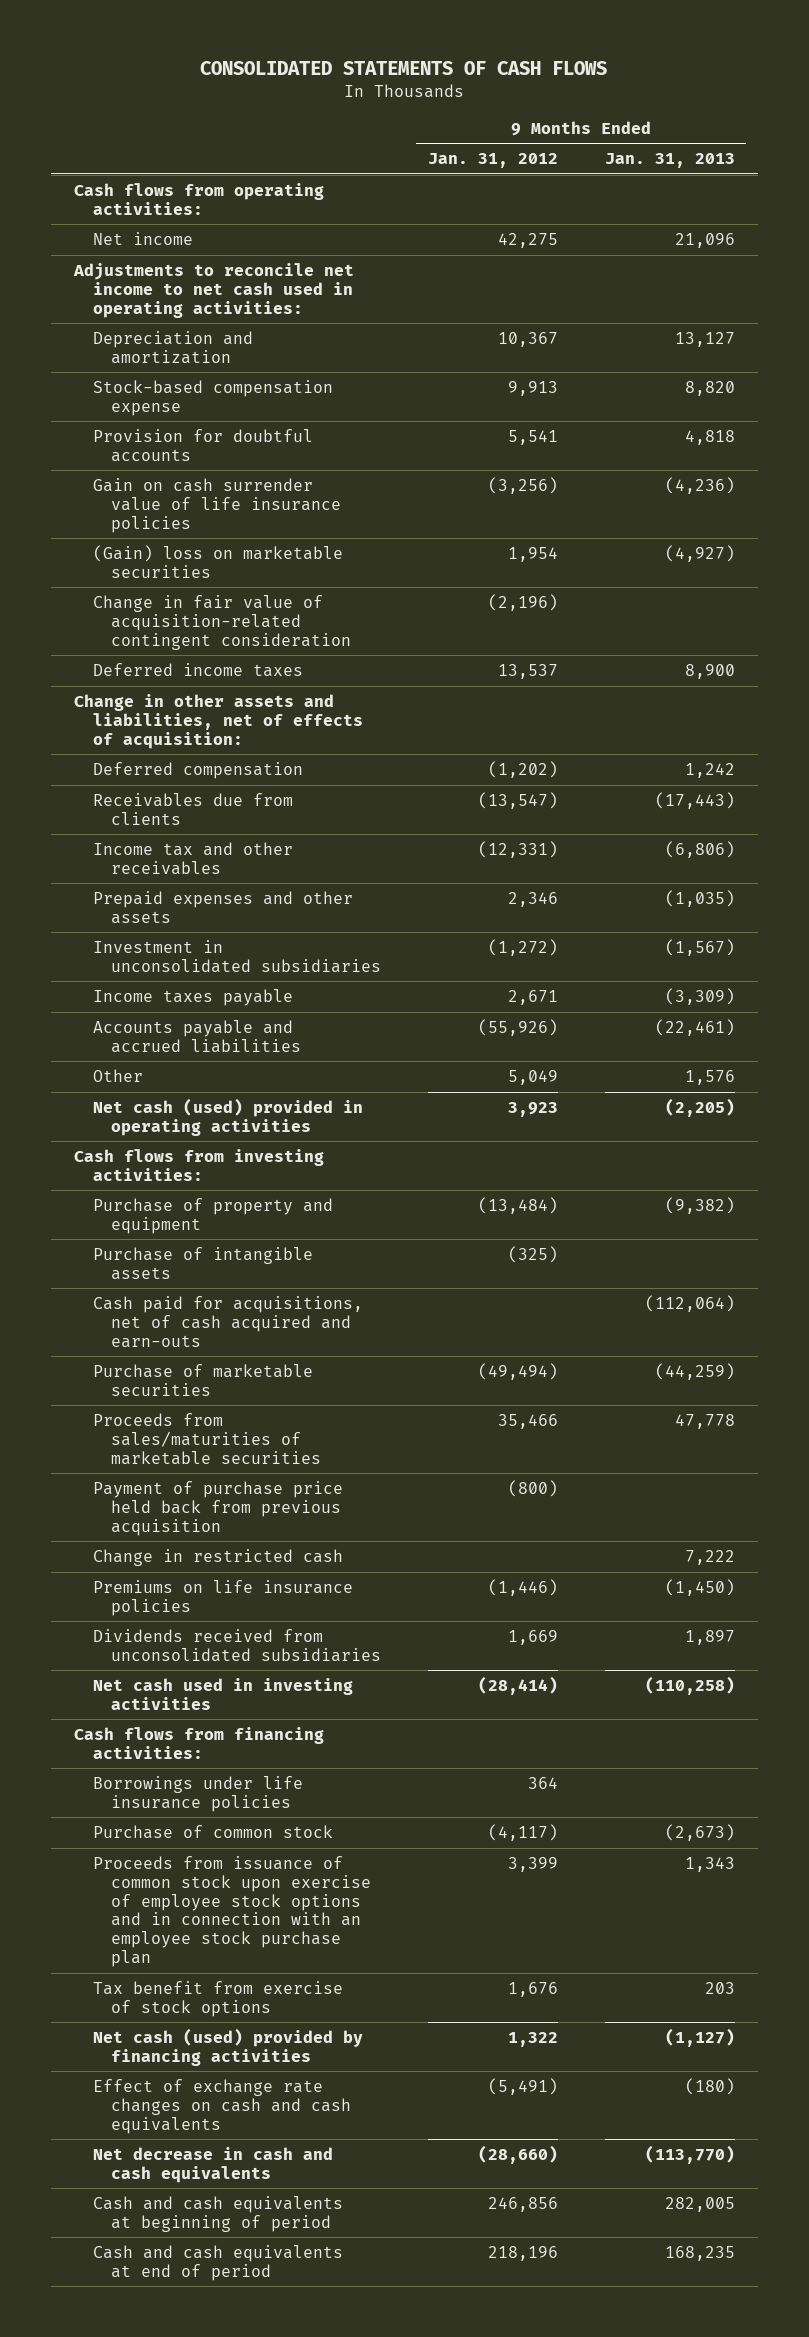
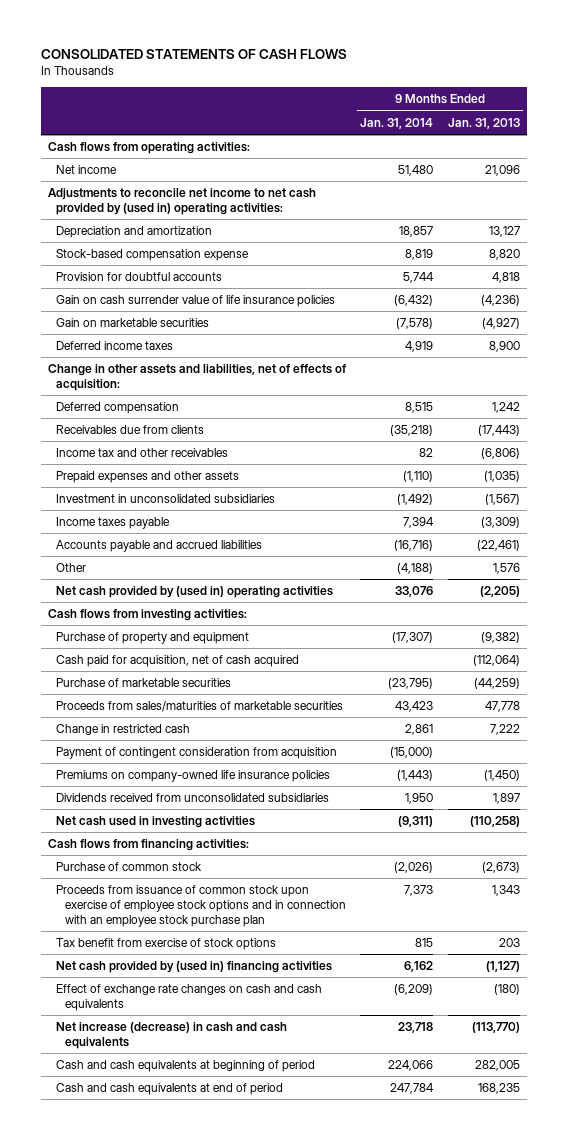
[427,153,558,169] Jan. 31, 2012 -> none
none -> [360,117,434,129] Jan. 31, 2014
[72,262,354,318] Adjustments to reconcile net income to net cash used in operating activities: -> [47,188,316,216] Adjustments to reconcile net income to net cash provided by (used in) operating activities:
[92,594,352,650] Change in fair value of acquisition-related contingent consideration -> none
[92,544,343,578] (Gain) loss on marketable securities -> [56,318,210,328] Gain on marketable securities
[92,1097,363,1136] Net cash (used) provided in operating activities -> [56,586,334,599] Net cash provided by (used in) operating activities
[92,1246,313,1280] Purchase of intangible assets -> none
[92,1295,363,1348] Cash paid for acquisitions, net of cash acquired and earn-outs -> [56,655,300,668] Cash paid for acquisition, net of cash acquired
[92,1480,343,1536] Payment of purchase price held back from previous acquisition -> none
none -> [56,747,338,760] Payment of contingent consideration from acquisition
[92,1579,353,1616] Premiums on life insurance policies -> [56,770,331,783] Premiums on company-owned life insurance policies
[92,1775,303,1812] Borrowings under life insurance policies -> none
[92,2027,363,2066] Net cash (used) provided by financing activities -> [56,961,333,974] Net cash provided by (used in) financing activities
[92,2146,333,2183] Net decrease in cash and cash equivalents -> [56,1022,288,1050] Net increase (decrease) in cash and cash equivalents

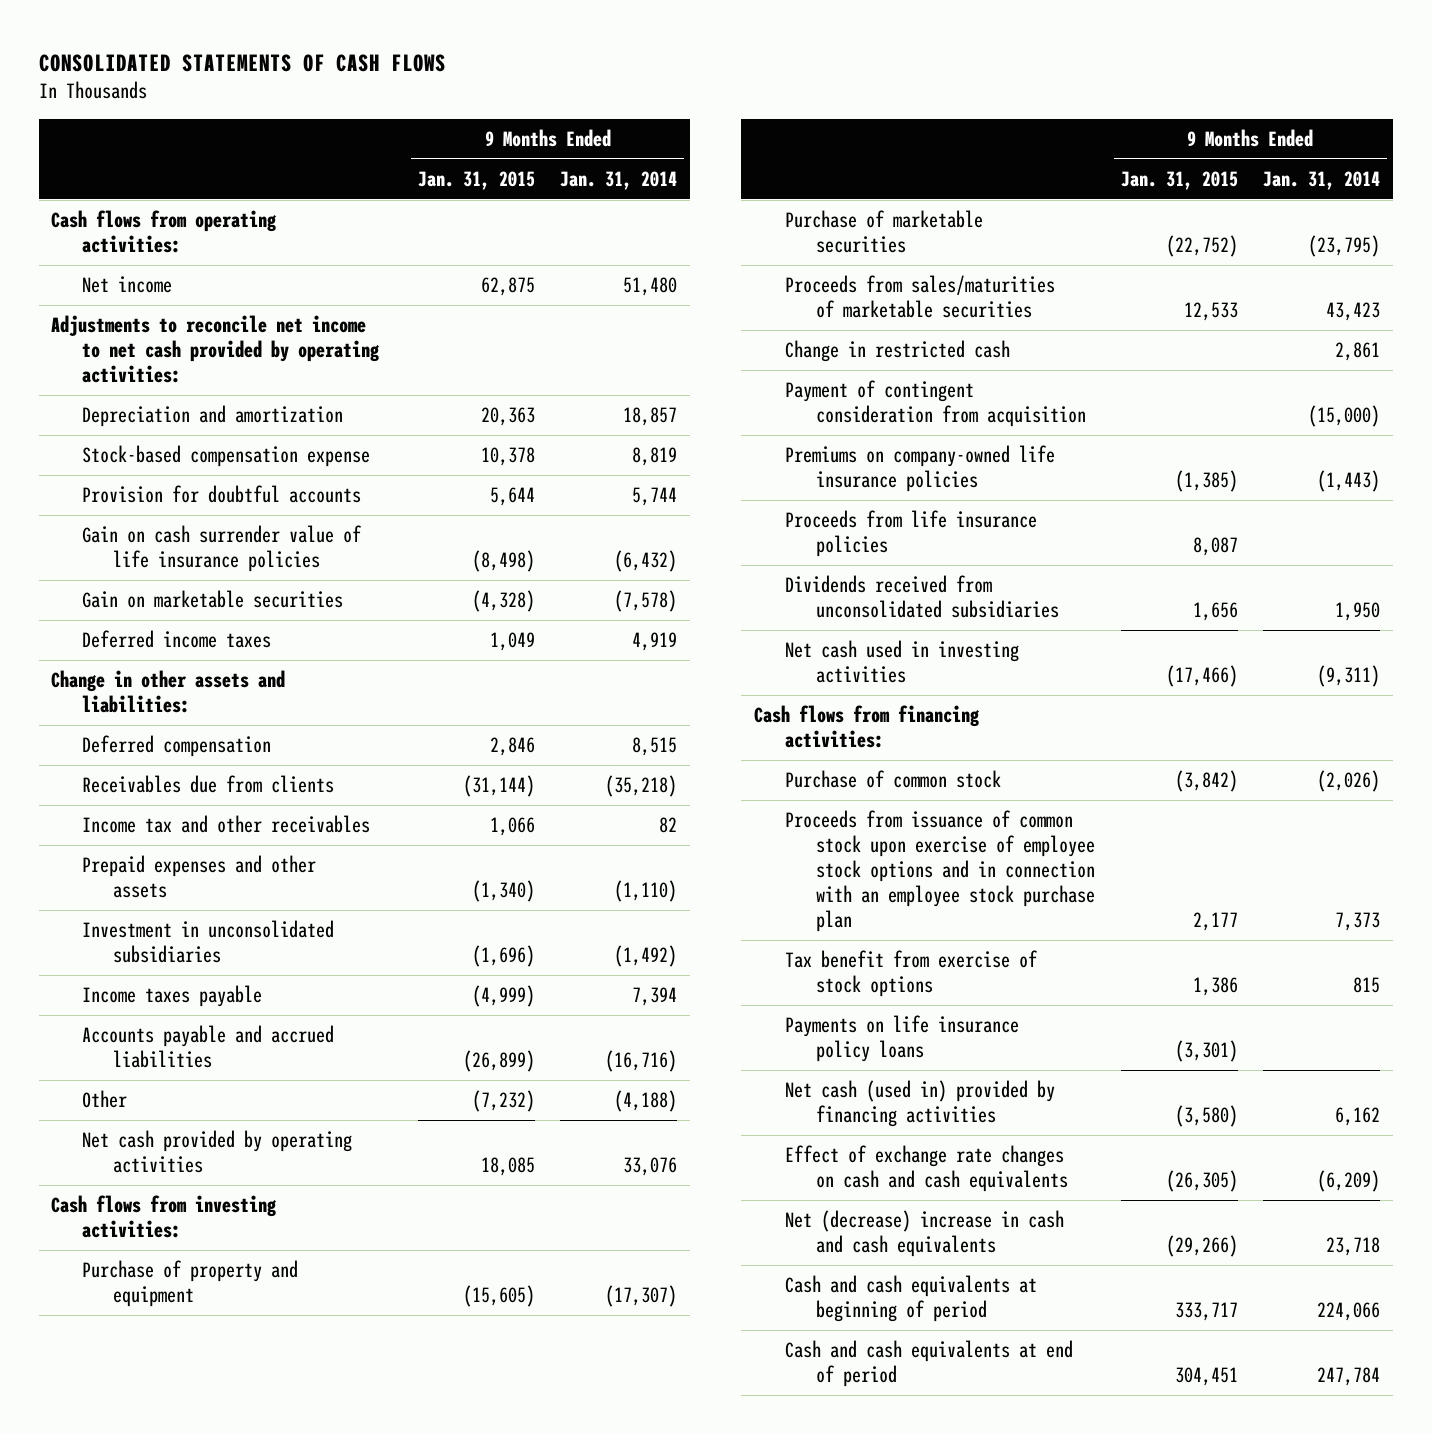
[447,117,520,129] Jan. 31, 2013 -> none
none -> [417,170,535,190] Jan. 31, 2015
[47,188,316,216] Adjustments to reconcile net income to net cash provided by (used in) operating activities: -> [51,315,381,384] Adjustments to reconcile net income to net cash provided by operating activities:
[47,364,346,392] Change in other assets and liabilities, net of effects of acquisition: -> [51,670,286,714] Change in other assets and liabilities:
[56,586,334,599] Net cash provided by (used in) operating activities -> [82,1130,353,1174] Net cash provided by operating activities
[56,655,300,668] Cash paid for acquisition, net of cash acquired -> none
none -> [785,510,1038,558] Proceeds from life insurance policies
none -> [785,1015,1020,1063] Payments on life insurance policy loans
[56,961,333,974] Net cash provided by (used in) financing activities -> [785,1080,1056,1128] Net cash (used in) provided by financing activities
[56,1022,288,1050] Net increase (decrease) in cash and cash equivalents -> [785,1210,1065,1258] Net (decrease) increase in cash and cash equivalents

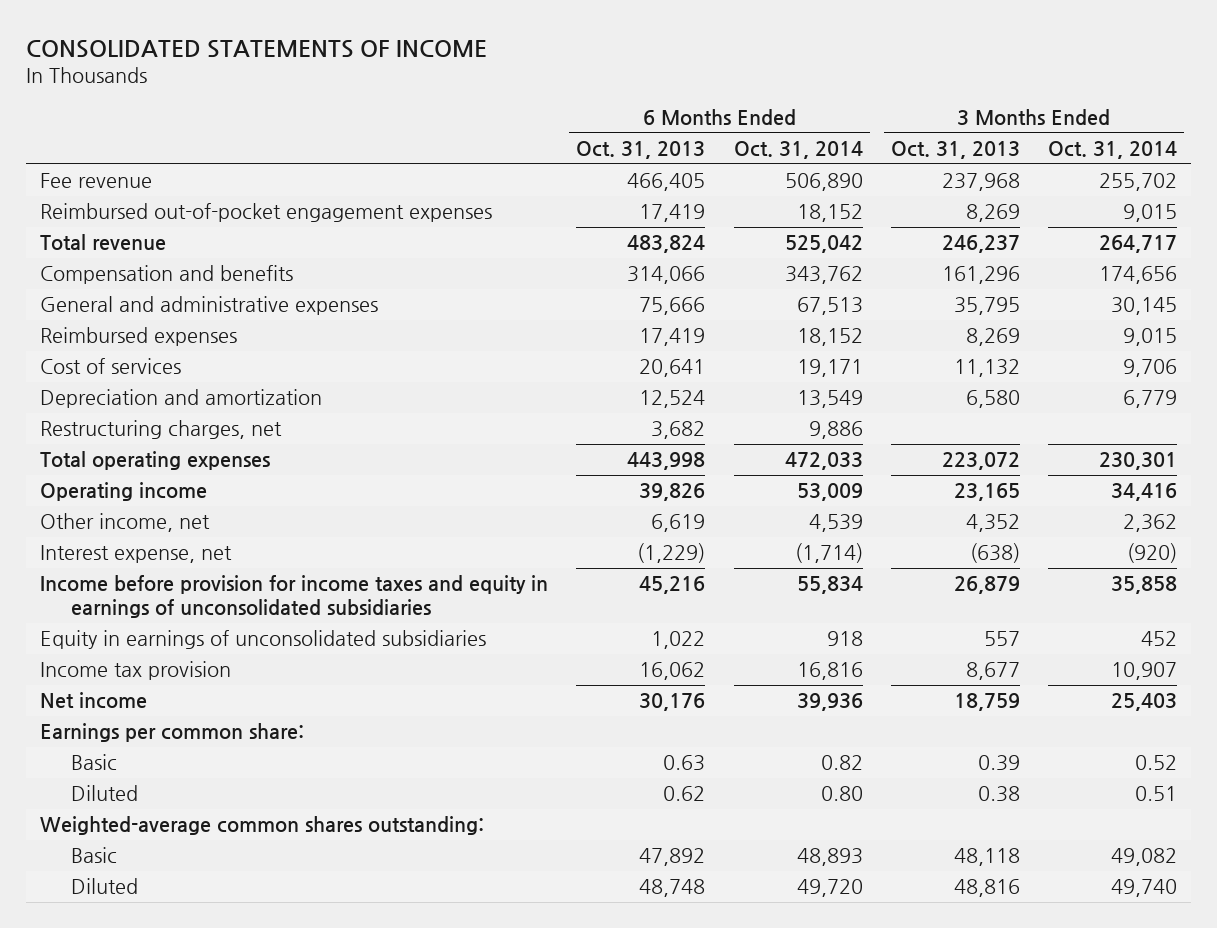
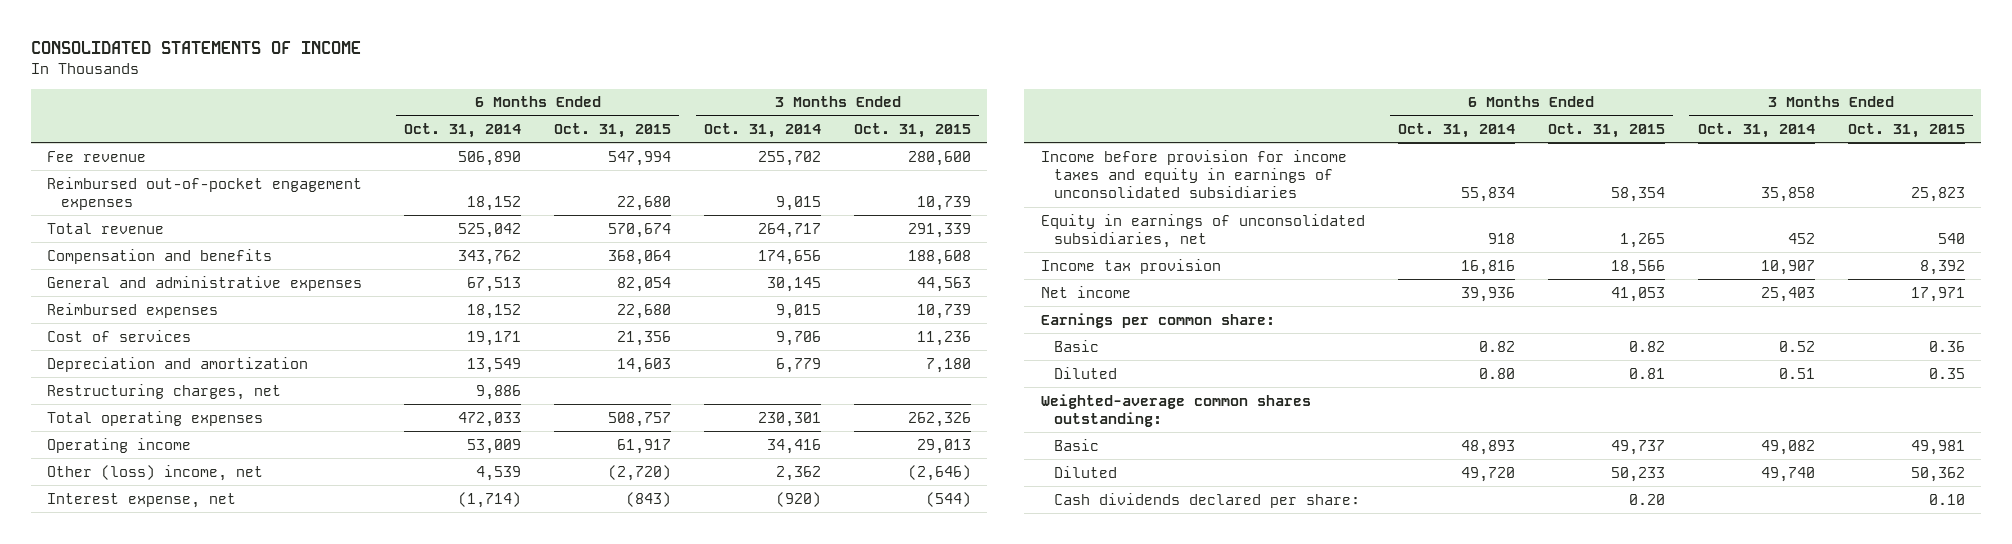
[576,140,706,159] Oct. 31, 2013 -> none
[890,140,1020,159] Oct. 31, 2013 -> none
none -> [554,122,672,138] Oct. 31, 2015
none -> [853,122,971,138] Oct. 31, 2015
[40,513,211,533] Other income, net -> [47,464,264,481] Other (loss) income, net
[40,630,487,650] Equity in earnings of unconsolidated subsidiaries -> [1040,213,1365,248] Equity in earnings of unconsolidated subsidiaries, net
none -> [1054,492,1361,508] Cash dividends declared per share:

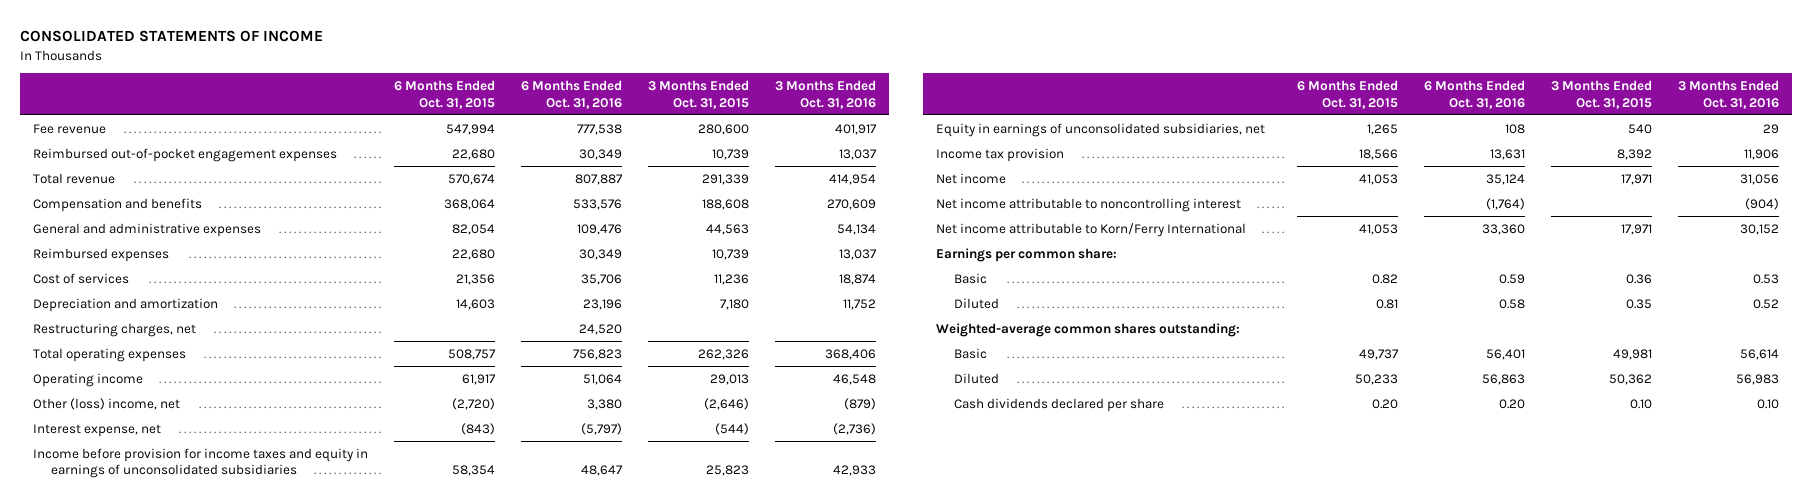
[404,122,522,138] Oct. 31, 2014 -> none
[704,122,822,138] Oct. 31, 2014 -> none
none -> [521,79,623,109] 6 Months Ended Oct. 31, 2016
none -> [775,79,877,109] 3 Months Ended Oct. 31, 2016
none -> [936,197,1242,212] Net income attributable to noncontrolling interest
none -> [936,222,1247,237] Net income attributable to Korn/Ferry International
[1054,492,1361,508] Cash dividends declared per share: -> [953,397,1164,412] Cash dividends declared per share

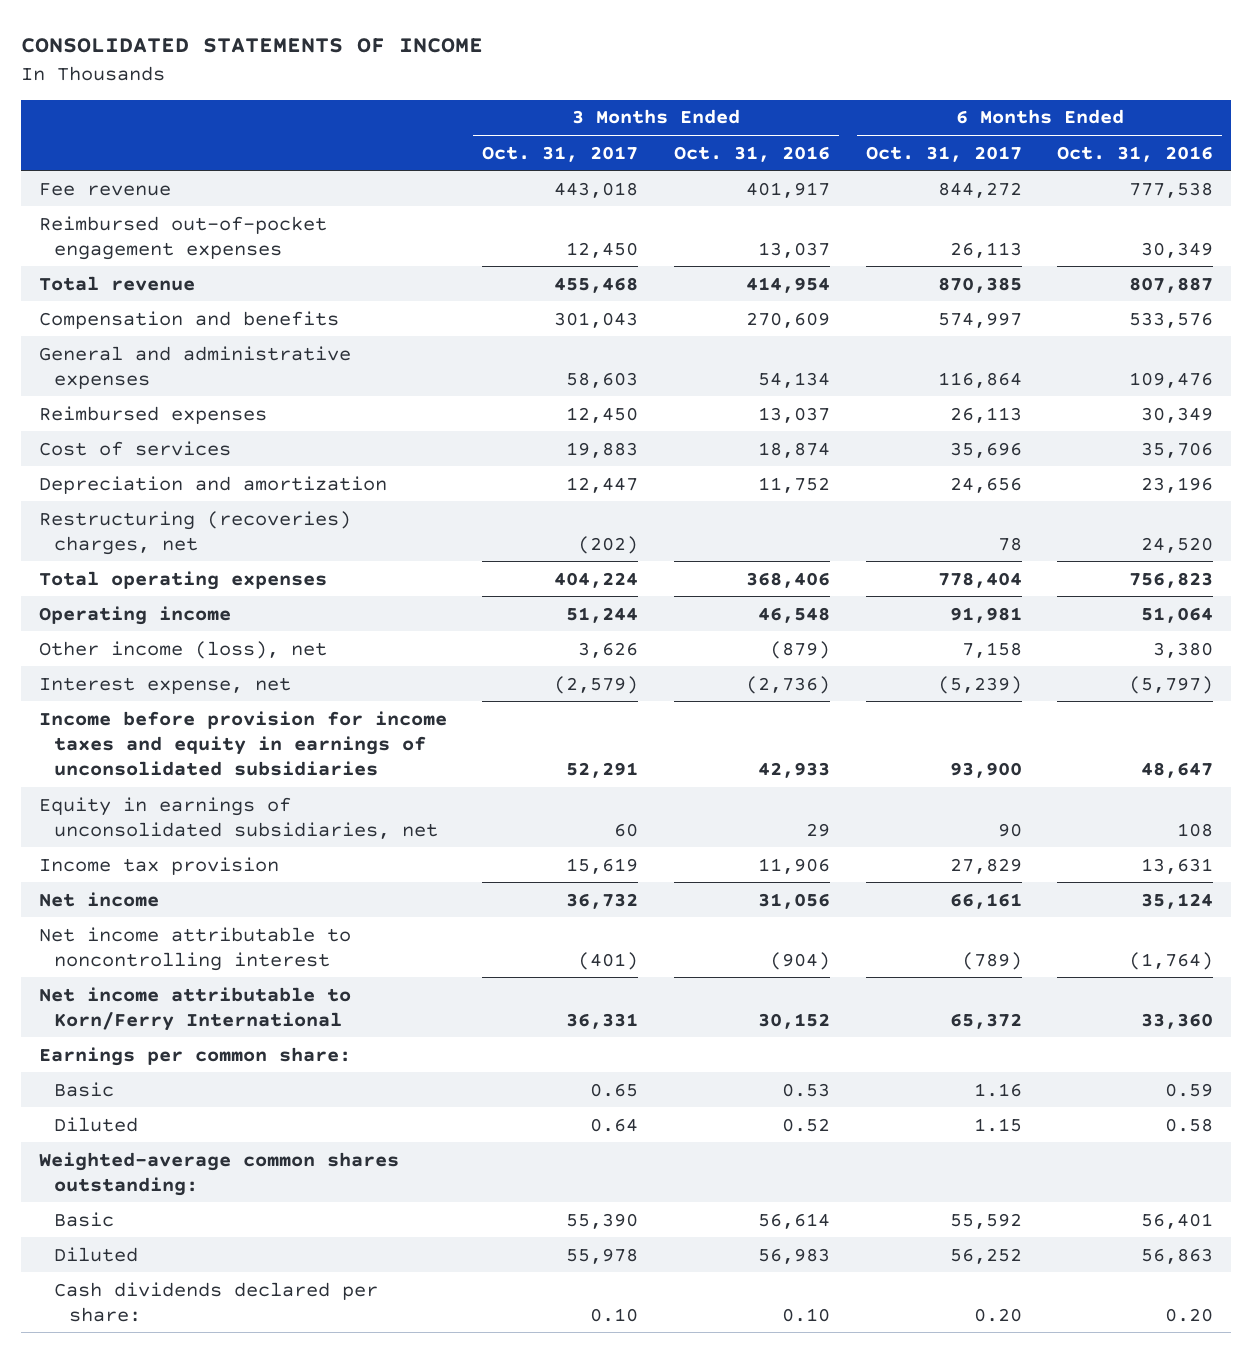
[394,79,496,109] 6 Months Ended Oct. 31, 2015 -> none
[648,79,750,109] 3 Months Ended Oct. 31, 2015 -> none
none -> [482,145,639,162] Oct. 31, 2017
none -> [865,145,1022,162] Oct. 31, 2017
[33,322,197,337] Restructuring charges, net -> [38,510,351,555] Restructuring (recoveries) charges, net
[33,397,181,410] Other (loss) income, net -> [38,640,327,659] Other income (loss), net
[953,397,1164,412] Cash dividends declared per share -> [53,1281,378,1322] Cash dividends declared per share:

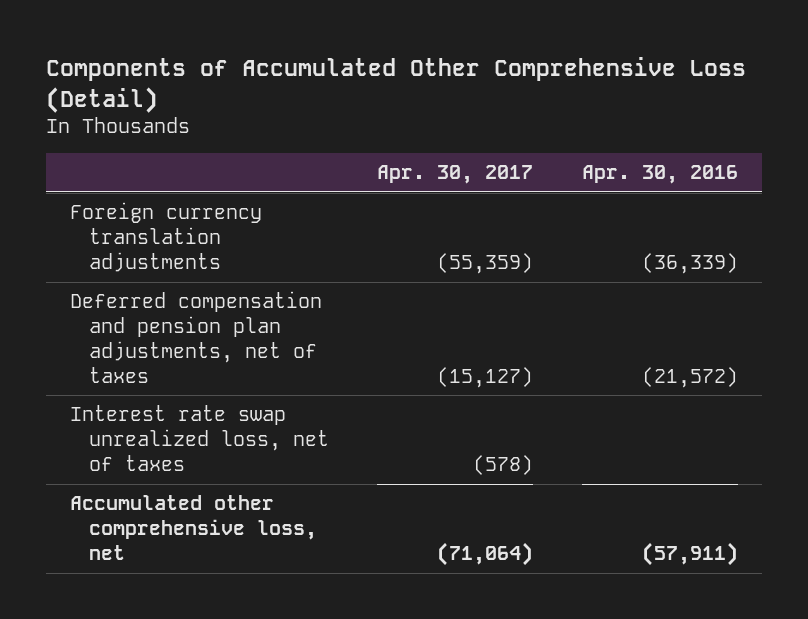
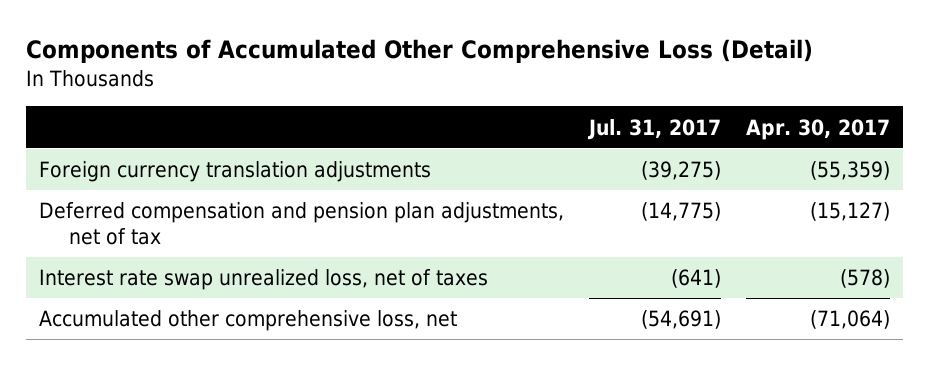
[581,165,738,185] Apr. 30, 2016 -> none
none -> [586,118,721,140] Jul. 31, 2017
[69,291,322,383] Deferred compensation and pension plan adjustments, net of taxes -> [38,202,564,246] Deferred compensation and pension plan adjustments, net of tax

